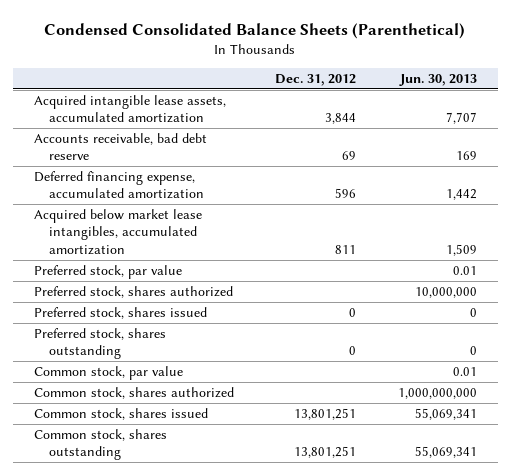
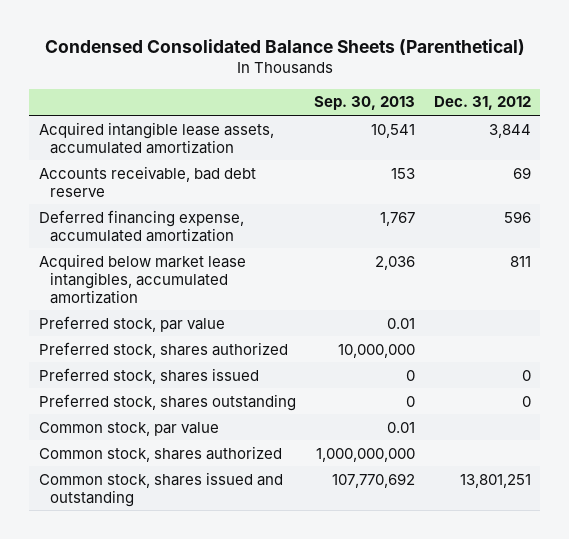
[398,74,477,87] Jun. 30, 2013 -> none
none -> [314,96,416,111] Sep. 30, 2013
[33,408,208,421] Common stock, shares issued -> none
[33,429,167,461] Common stock, shares outstanding -> [38,471,283,507] Common stock, shares issued and outstanding

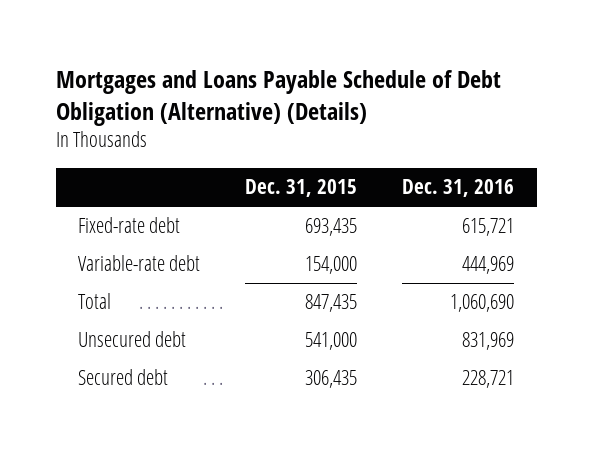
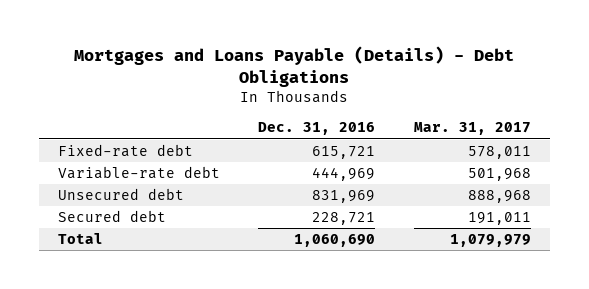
[55,69,501,126] Mortgages and Loans Payable Schedule of Debt Obligation (Alternative) (Details) -> [74,45,515,87] Mortgages and Loans Payable (Details) - Debt Obligations
[245,179,358,198] Dec. 31, 2015 -> none
none -> [413,122,531,136] Mar. 31, 2017
[78,293,112,310] Total -> [58,233,104,245] Total

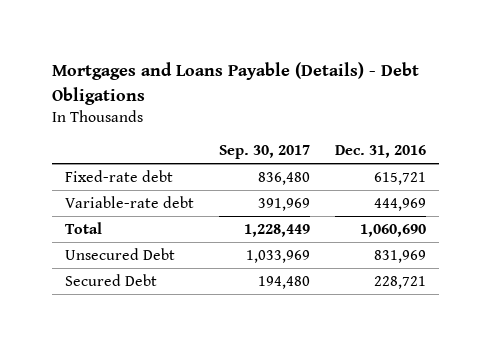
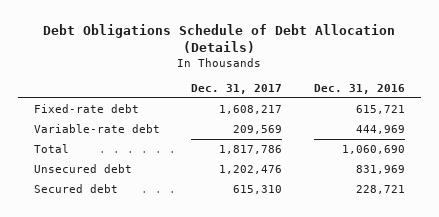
[51,62,419,105] Mortgages and Loans Payable (Details) - Debt Obligations -> [43,23,396,54] Debt Obligations Schedule of Debt Allocation (Details)
[218,145,310,160] Sep. 30, 2017 -> none
none -> [191,83,283,94] Dec. 31, 2017
[64,247,175,260] Unsecured Debt -> [33,163,132,173] Unsecured debt
[64,273,157,286] Secured Debt -> [33,183,118,193] Secured debt

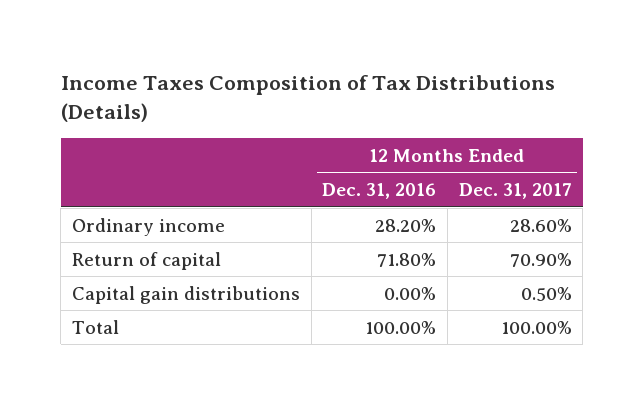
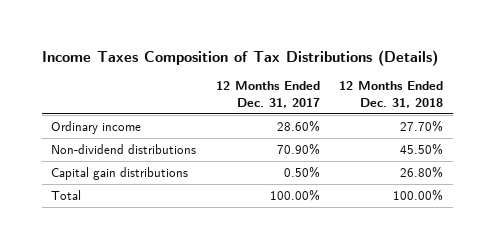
[322,183,437,200] Dec. 31, 2016 -> none
none -> [339,81,444,108] 12 Months Ended Dec. 31, 2018
[71,251,221,270] Return of capital -> none
none -> [51,143,197,154] Non-dividend distributions

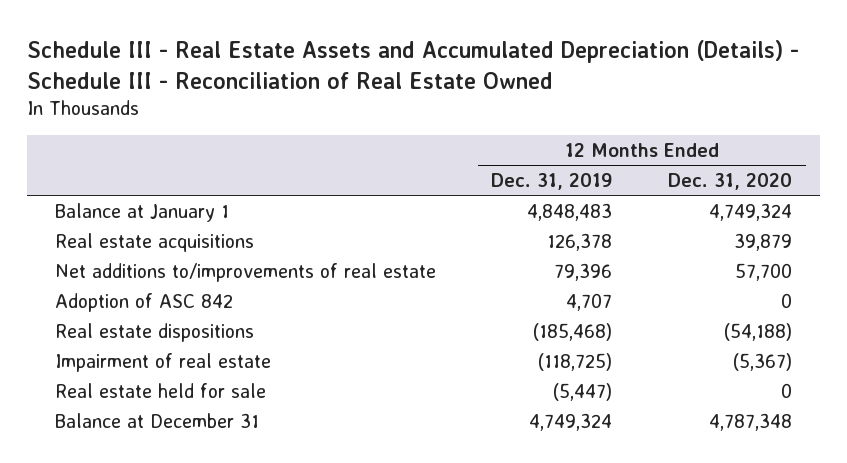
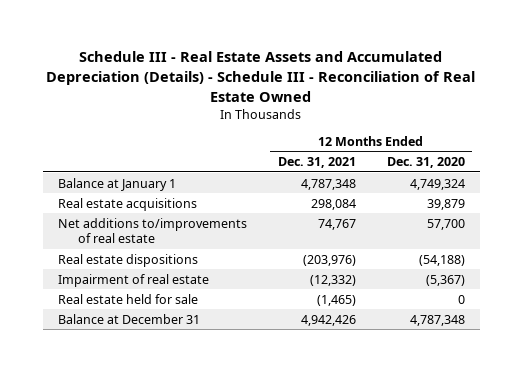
[491,173,613,191] Dec. 31, 2019 -> none
none -> [277,157,356,169] Dec. 31, 2021
[54,292,233,312] Adoption of ASC 842 -> none

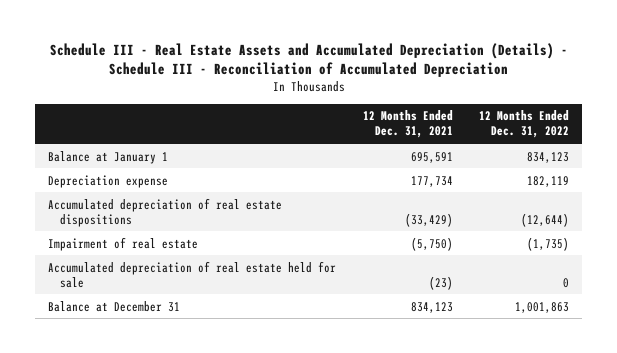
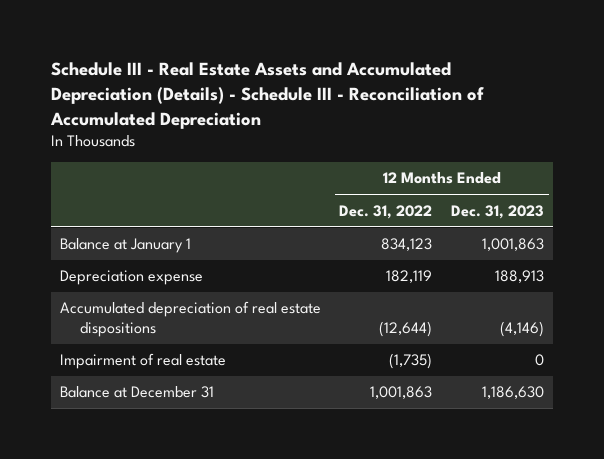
[362,110,453,139] 12 Months Ended Dec. 31, 2021 -> none
none -> [450,204,544,219] Dec. 31, 2023
[48,260,337,288] Accumulated depreciation of real estate held for sale -> none

